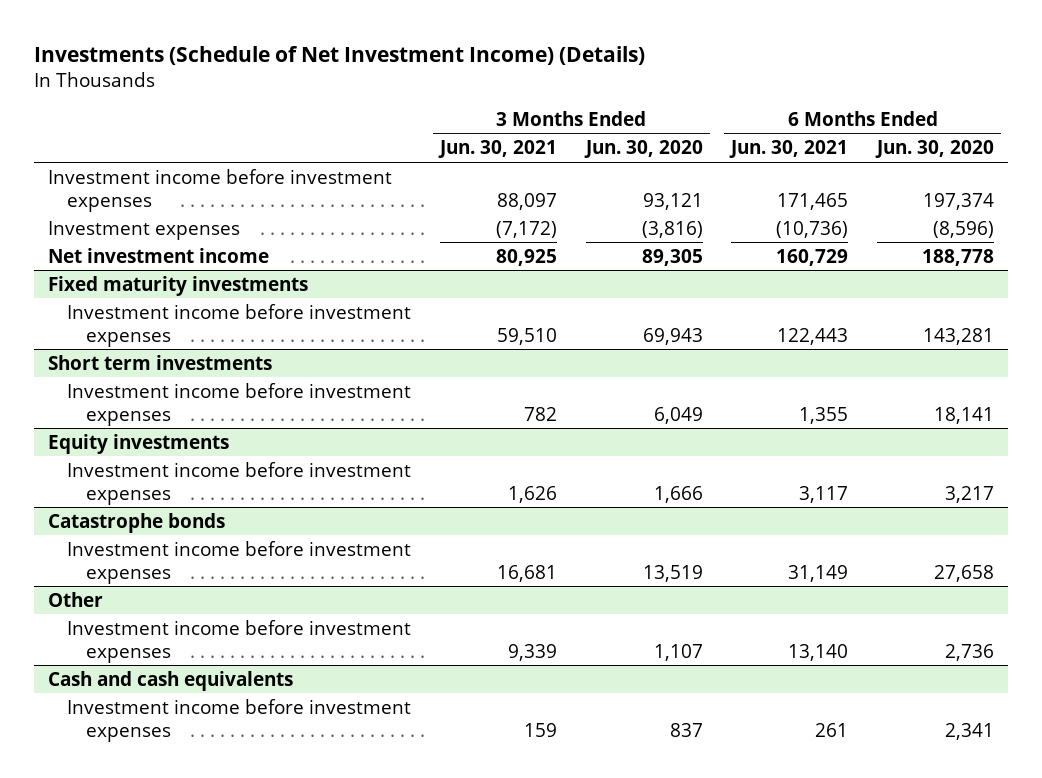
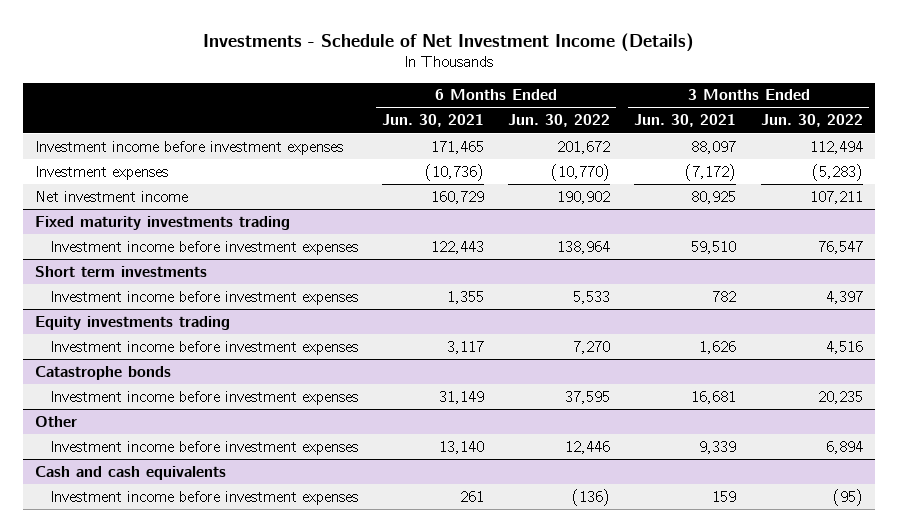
[33,46,645,66] Investments (Schedule of Net Investment Income) (Details) -> [202,32,694,52] Investments - Schedule of Net Investment Income (Details)
[583,140,703,159] Jun. 30, 2020 -> none
[875,140,995,159] Jun. 30, 2020 -> none
none -> [508,114,611,128] Jun. 30, 2022
none -> [760,114,863,128] Jun. 30, 2022
[48,275,309,296] Fixed maturity investments -> [35,215,291,230] Fixed maturity investments trading
[48,433,230,454] Equity investments -> [35,315,231,330] Equity investments trading

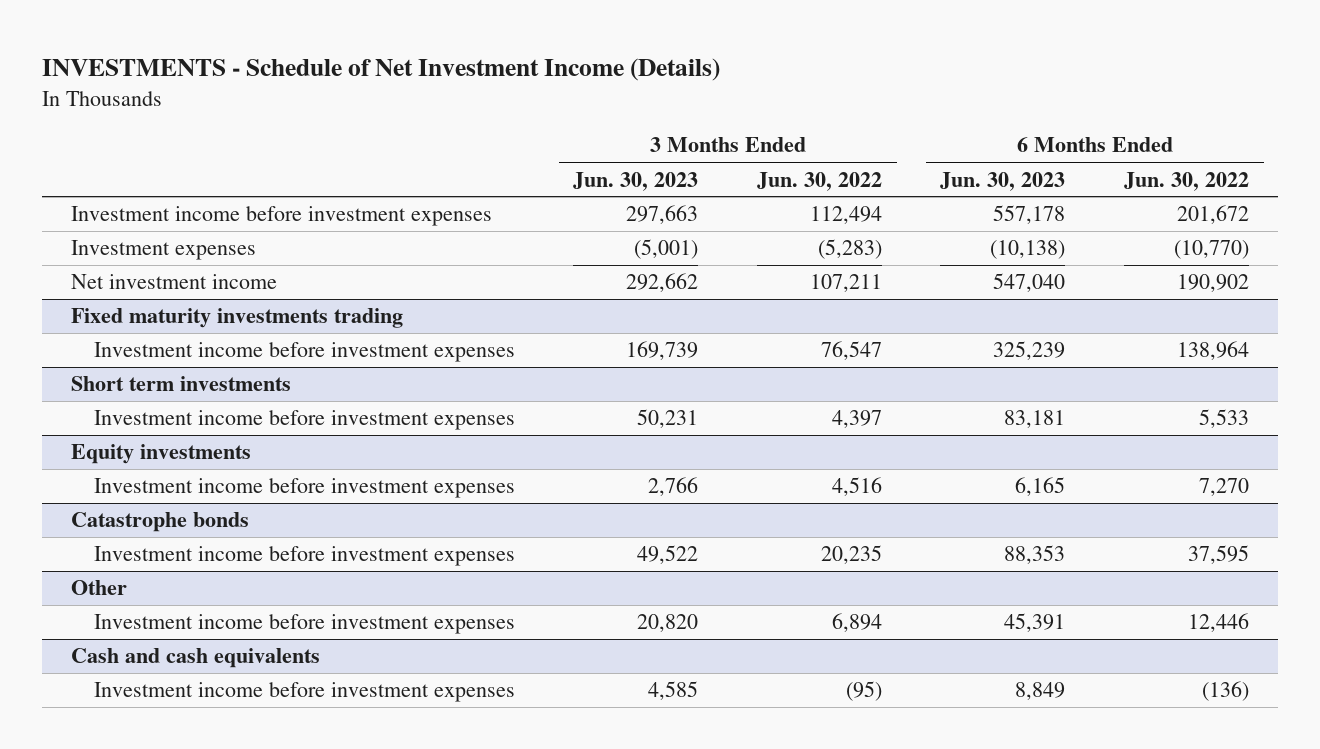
[202,32,694,52] Investments - Schedule of Net Investment Income (Details) -> [42,58,721,82] INVESTMENTS - Schedule of Net Investment Income (Details)
[382,114,485,128] Jun. 30, 2021 -> none
[634,114,737,128] Jun. 30, 2021 -> none
none -> [573,171,699,191] Jun. 30, 2023
none -> [940,171,1066,191] Jun. 30, 2023
[35,315,231,330] Equity investments trading -> [71,444,252,465] Equity investments

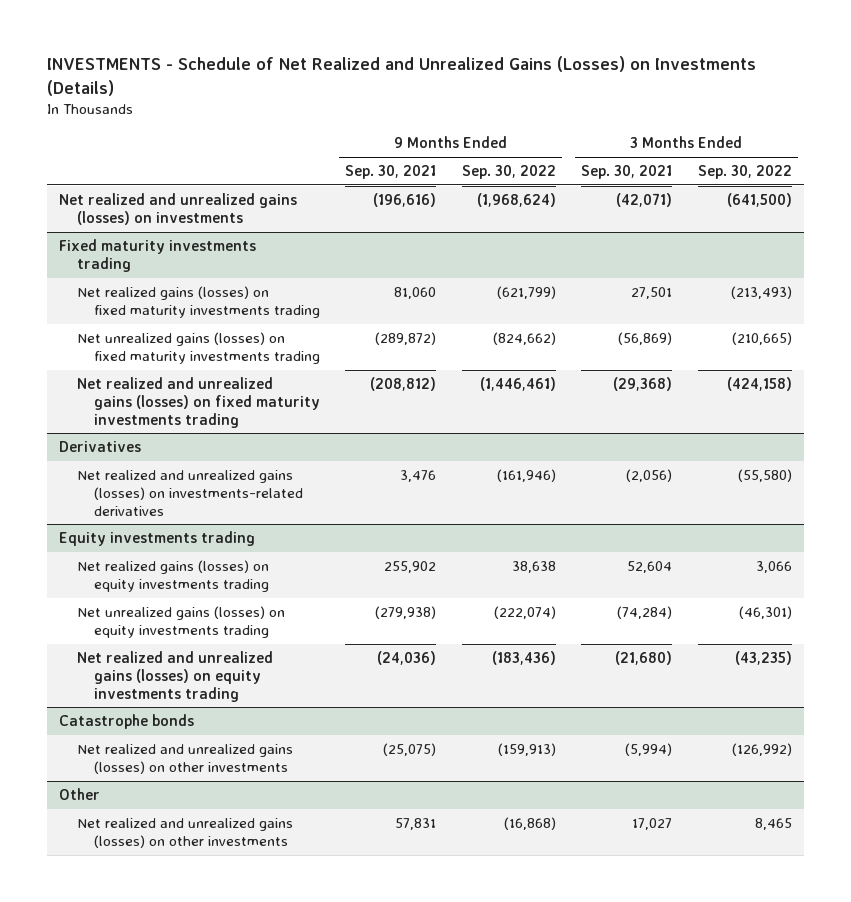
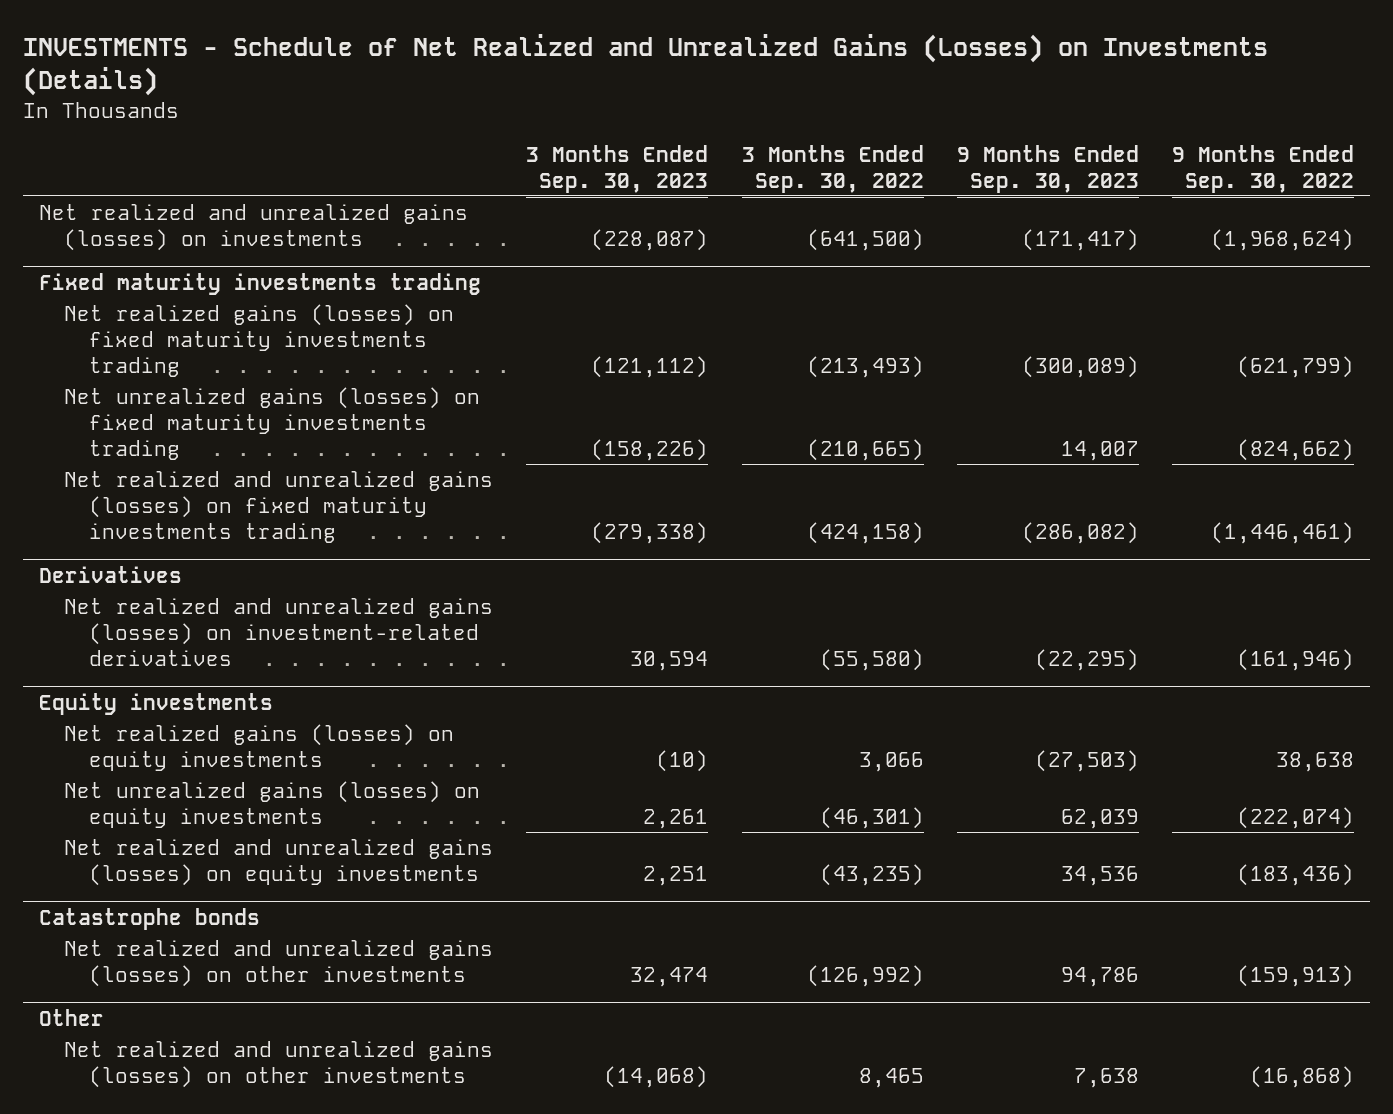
[345,164,437,179] Sep. 30, 2021 -> none
[581,164,673,179] Sep. 30, 2021 -> none
none -> [526,144,709,193] 3 Months Ended Sep. 30, 2023
none -> [956,144,1139,193] 9 Months Ended Sep. 30, 2023
[76,469,303,516] Net realized and unrealized gains (losses) on investments-related derivatives -> [64,598,494,666] Net realized and unrealized gains (losses) on investment-related derivatives
[59,530,256,546] Equity investments trading -> [39,693,274,716] Equity investments
[76,559,269,592] Net realized gains (losses) on equity investments trading -> [64,724,455,771] Net realized gains (losses) on equity investments
[76,605,285,638] Net unrealized gains (losses) on equity investments trading -> [64,781,481,828] Net unrealized gains (losses) on equity investments
[76,650,273,702] Net realized and unrealized gains (losses) on equity investments trading -> [64,839,494,886] Net realized and unrealized gains (losses) on equity investments

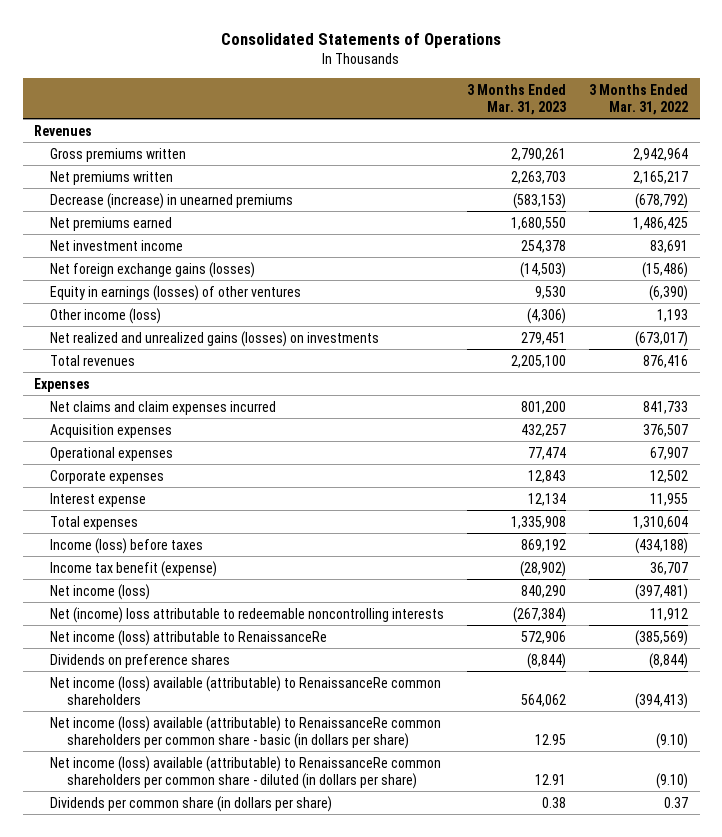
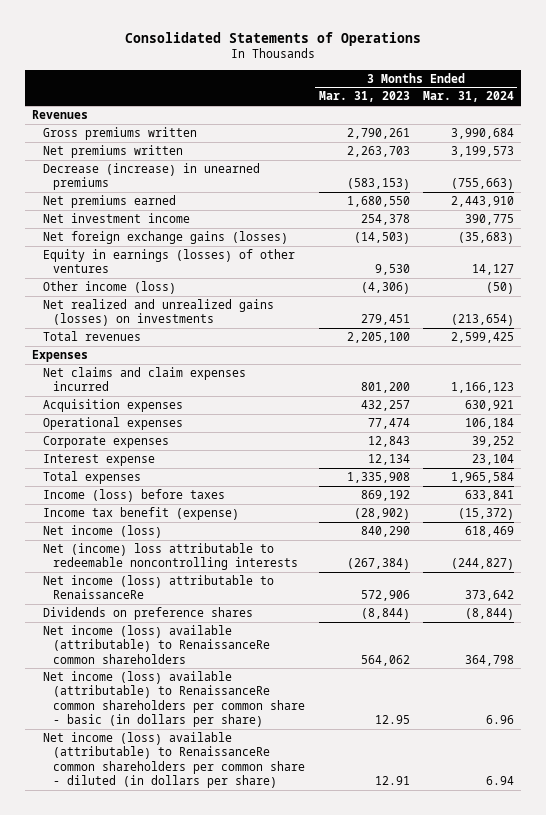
[589,83,689,115] 3 Months Ended Mar. 31, 2022 -> none
none -> [422,91,514,103] Mar. 31, 2024
[50,795,333,812] Dividends per common share (in dollars per share) -> none

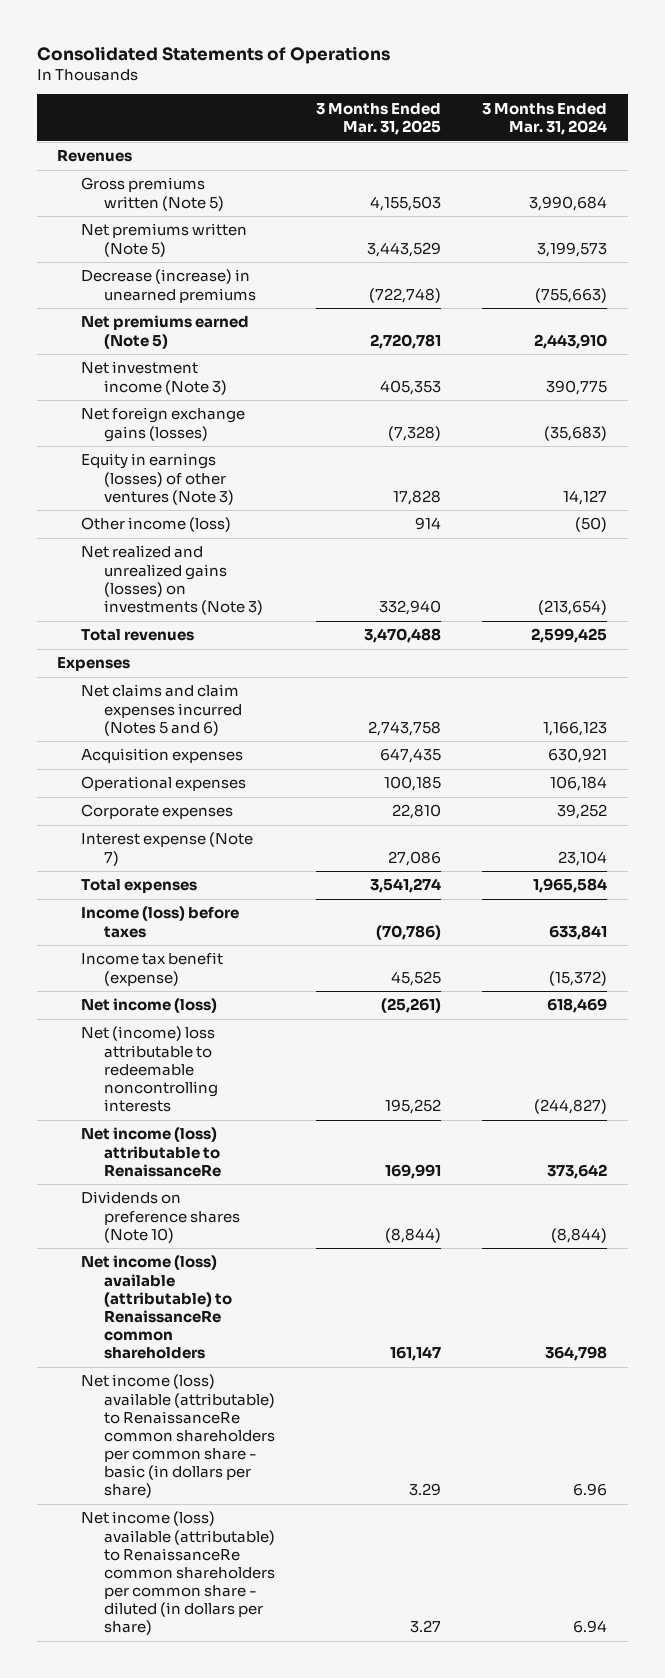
[318,91,410,103] Mar. 31, 2023 -> none
none -> [316,102,442,136] 3 Months Ended Mar. 31, 2025
[42,126,197,140] Gross premiums written -> [80,177,225,211] Gross premiums written (Note 5)
[42,144,183,158] Net premiums written -> [80,223,247,257] Net premiums written (Note 5)
[42,194,176,208] Net premiums earned -> [80,315,249,349] Net premiums earned (Note 5)
[42,212,190,223] Net investment income -> [80,361,228,395] Net investment income (Note 3)
[42,248,295,274] Equity in earnings (losses) of other ventures -> [80,453,235,505] Equity in earnings (losses) of other ventures (Note 3)
[42,298,274,327] Net realized and unrealized gains (losses) on investments -> [80,545,264,615] Net realized and unrealized gains (losses) on investments (Note 3)
[42,366,246,392] Net claims and claim expenses incurred -> [80,684,243,736] Net claims and claim expenses incurred (Notes 5 and 6)
[42,453,155,466] Interest expense -> [80,832,253,866] Interest expense (Note 7)
[42,606,253,620] Dividends on preference shares -> [80,1191,241,1243] Dividends on preference shares (Note 10)

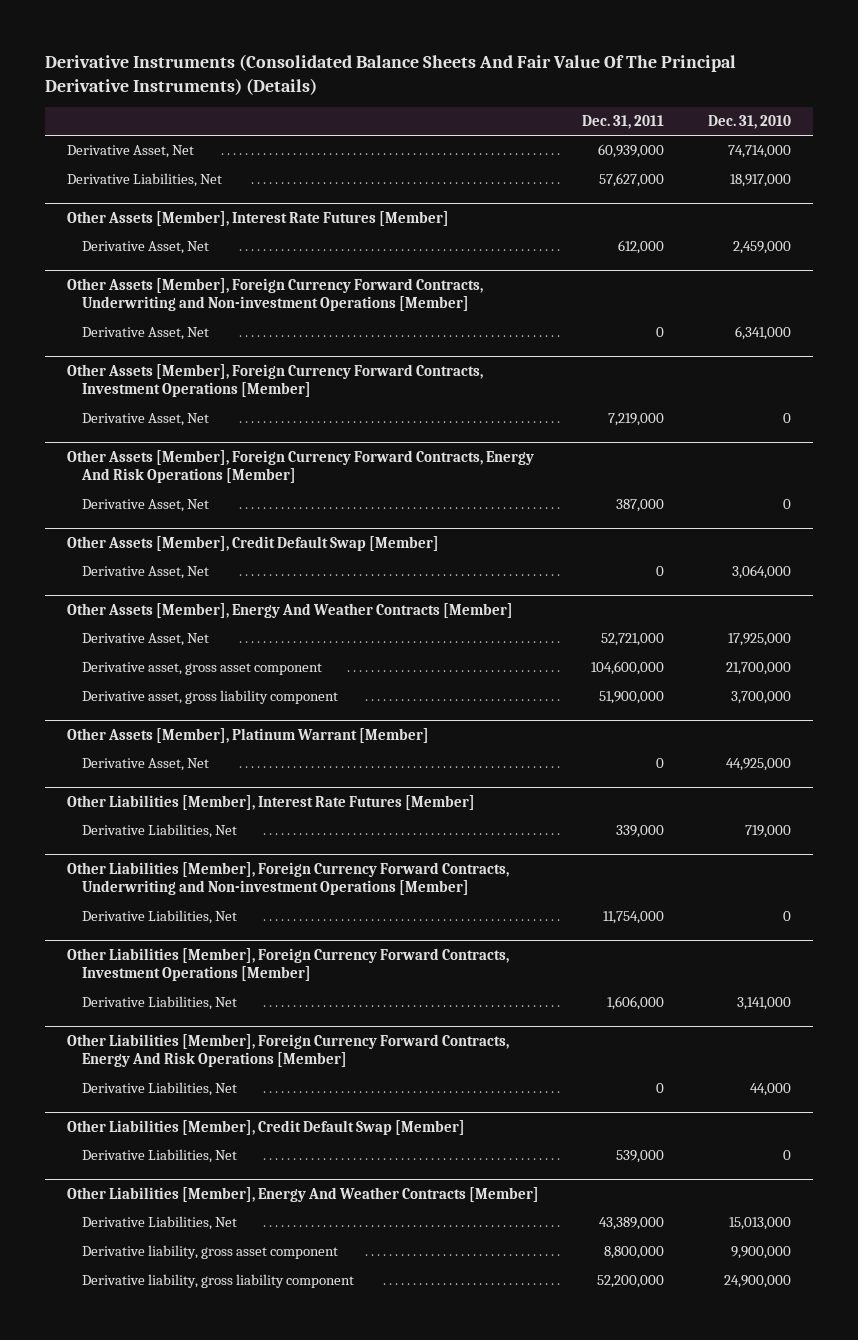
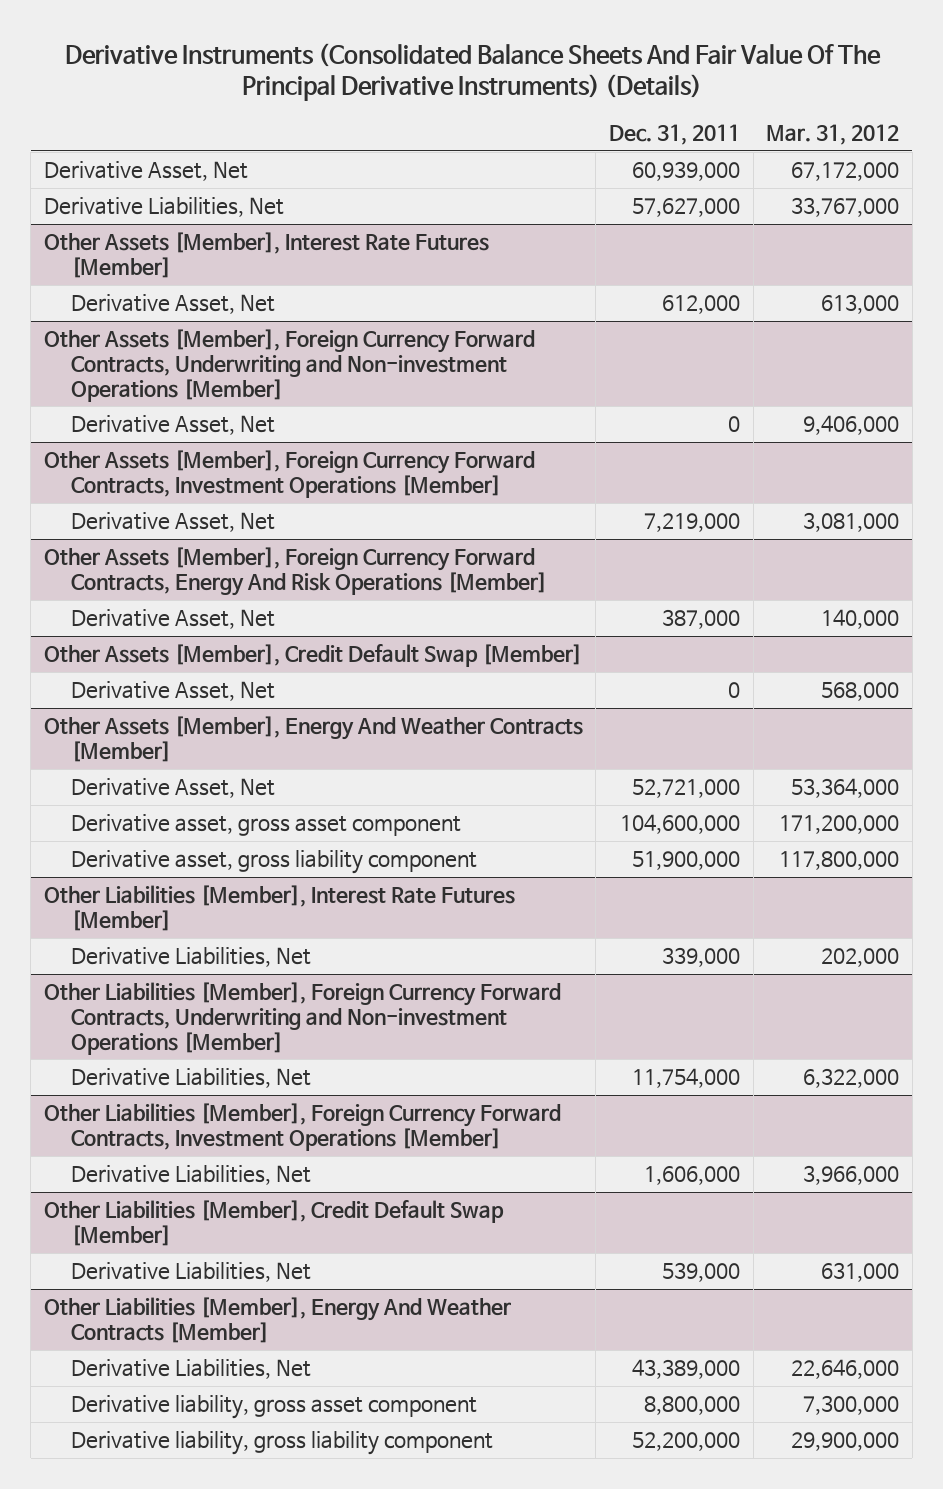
[708,115,792,130] Dec. 31, 2010 -> none
none -> [766,124,900,146] Mar. 31, 2012
[66,727,429,743] Other Assets [Member], Platinum Warrant [Member] -> none
[82,758,210,772] Derivative Asset, Net -> none
[66,1033,509,1068] Other Liabilities [Member], Foreign Currency Forward Contracts, Energy And Risk Operations [Member] -> none
[82,1082,238,1097] Derivative Liabilities, Net -> none

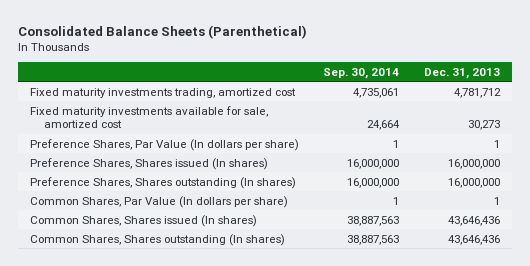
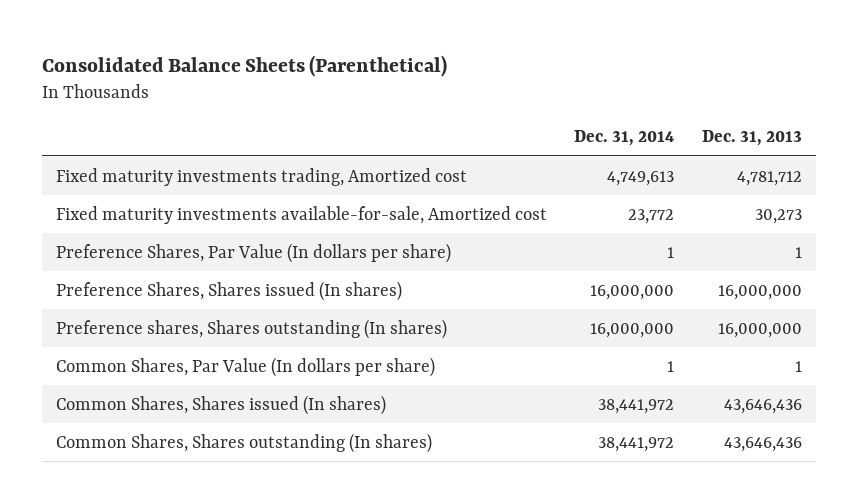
[323,67,400,79] Sep. 30, 2014 -> none
none -> [574,130,675,147] Dec. 31, 2014
[30,87,297,98] Fixed maturity investments trading, amortized cost -> [55,167,467,186] Fixed maturity investments trading, Amortized cost
[30,105,269,128] Fixed maturity investments available for sale, amortized cost -> [55,205,547,224] Fixed maturity investments available-for-sale, Amortized cost
[30,176,297,189] Preference Shares, Shares outstanding (In shares) -> [55,318,447,339] Preference shares, Shares outstanding (In shares)

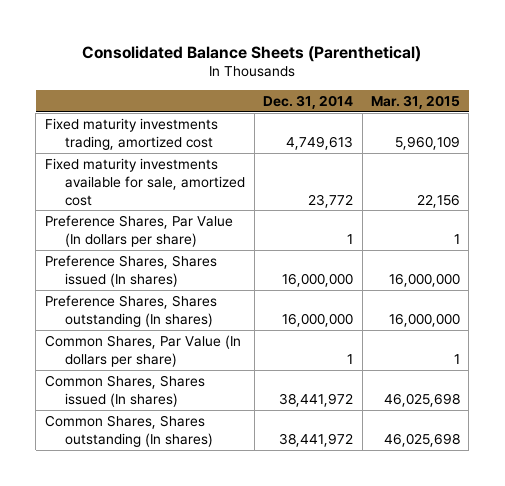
[702,130,803,147] Dec. 31, 2013 -> none
none -> [370,95,460,110] Mar. 31, 2015
[55,167,467,186] Fixed maturity investments trading, Amortized cost -> [44,117,218,150] Fixed maturity investments trading, amortized cost
[55,205,547,224] Fixed maturity investments available-for-sale, Amortized cost -> [44,157,246,206] Fixed maturity investments available for sale, amortized cost
[55,318,447,339] Preference shares, Shares outstanding (In shares) -> [44,294,217,327] Preference Shares, Shares outstanding (In shares)

